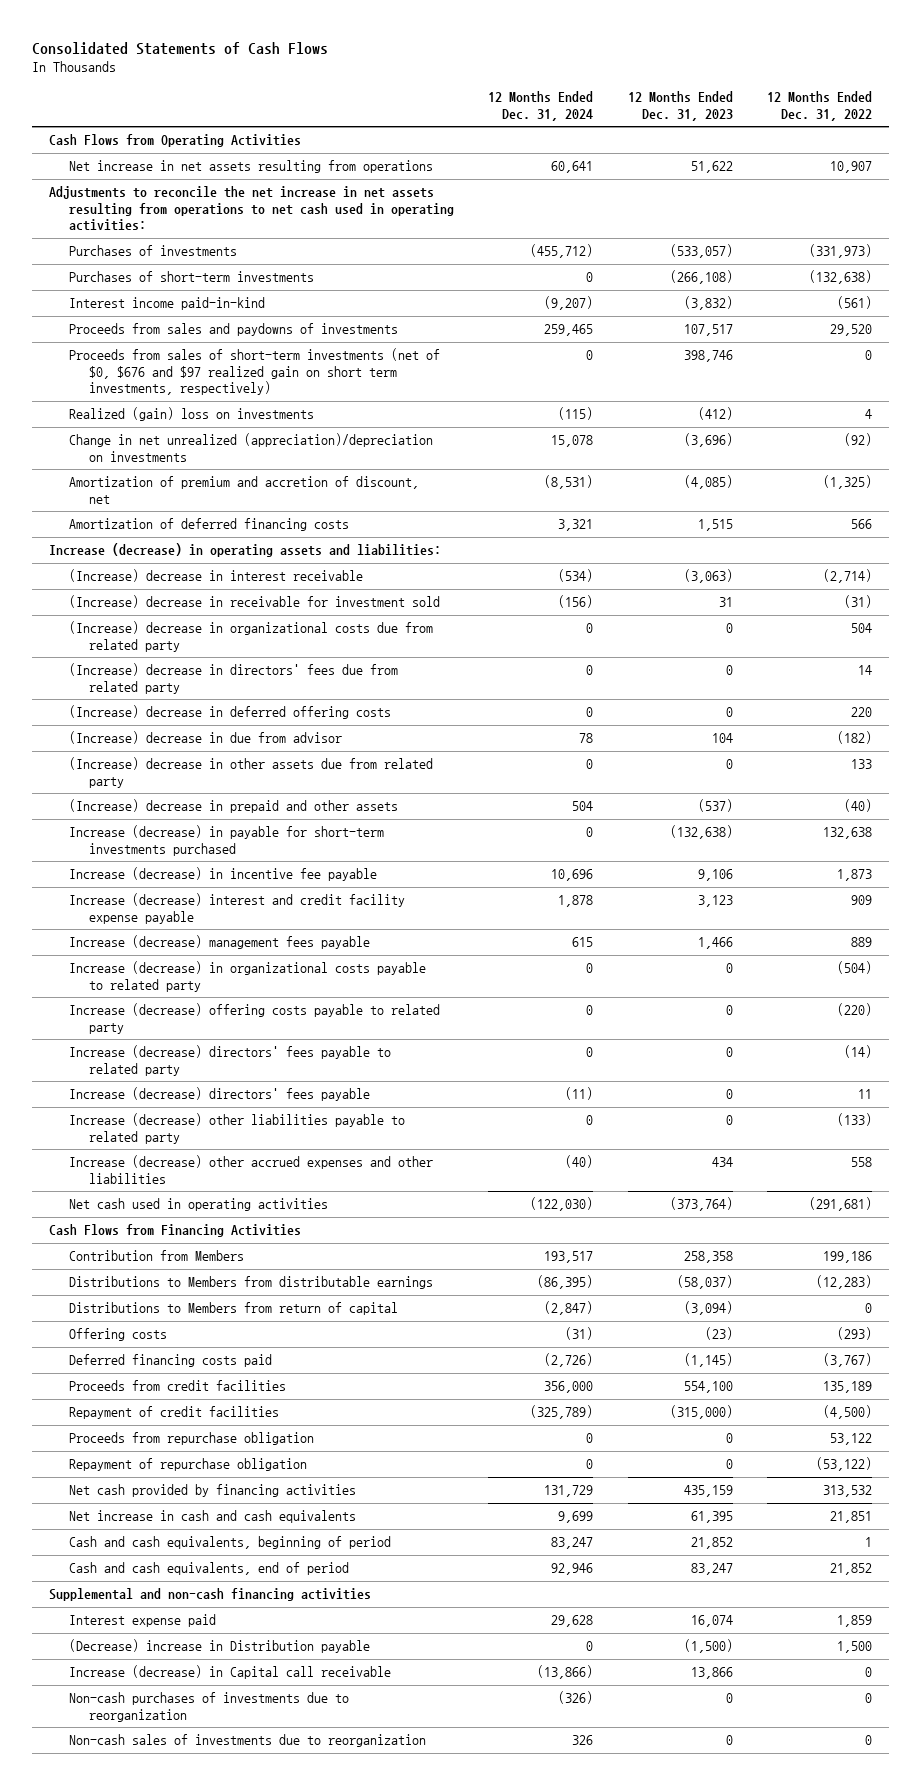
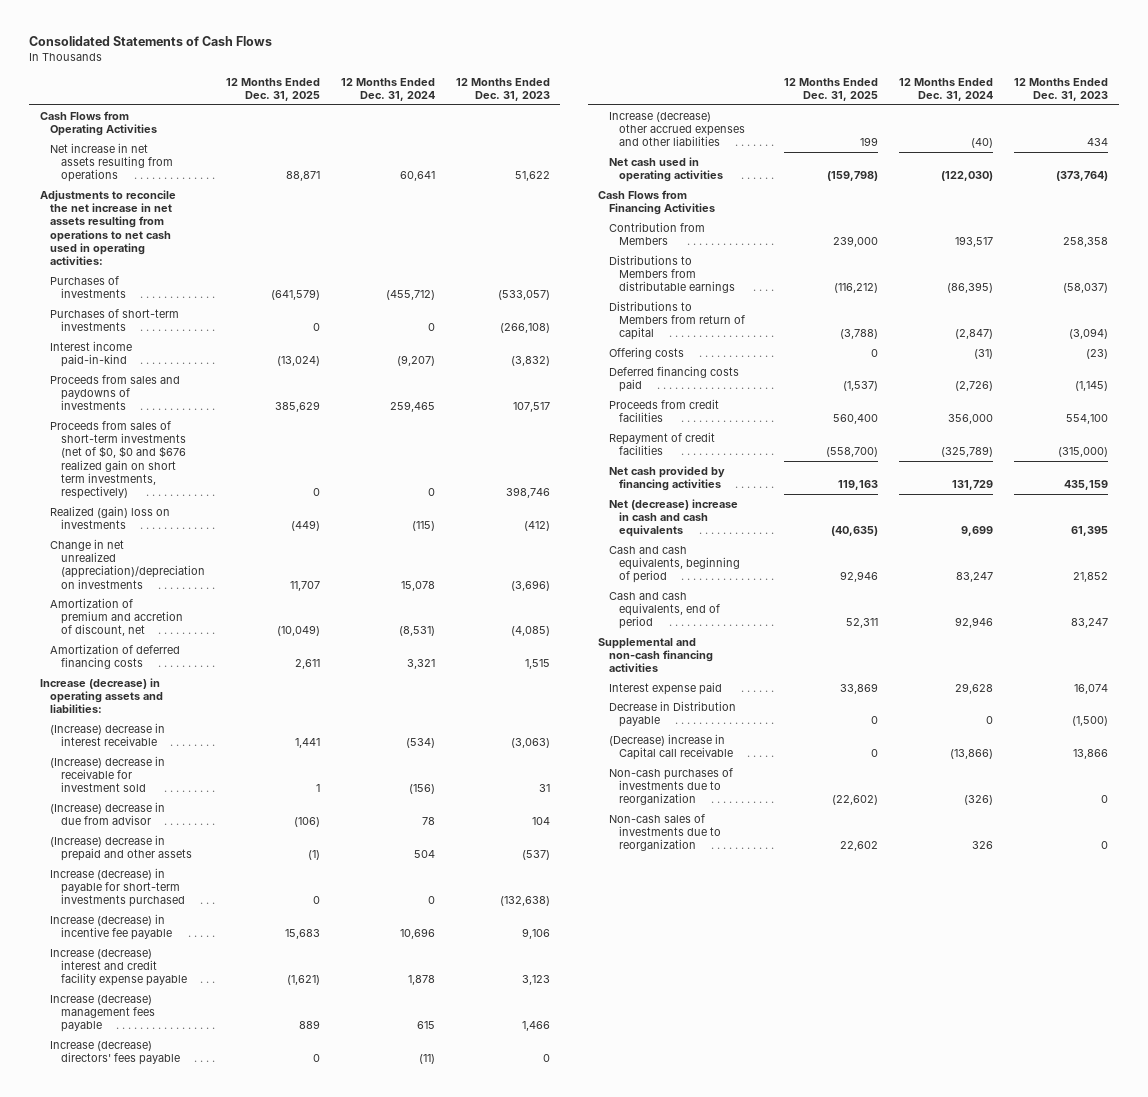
[767,91,873,121] 12 Months Ended Dec. 31, 2022 -> none
none -> [225,77,320,102] 12 Months Ended Dec. 31, 2025
[69,348,441,396] Proceeds from sales of short-term investments (net of $0, $676 and $97 realized gain on short term investments, respectively) -> [50,420,186,500] Proceeds from sales of short-term investments (net of $0, $0 and $676 realized gain on short term investments, respectively)
[69,621,434,652] (Increase) decrease in organizational costs due from related party -> none
[69,663,399,694] (Increase) decrease in directors' fees due from related party -> none
[69,705,392,720] (Increase) decrease in deferred offering costs -> none
[69,757,434,788] (Increase) decrease in other assets due from related party -> none
[69,961,427,992] Increase (decrease) in organizational costs payable to related party -> none
[69,1003,441,1034] Increase (decrease) offering costs payable to related party -> none
[69,1045,392,1076] Increase (decrease) directors' fees payable to related party -> none
[69,1113,406,1144] Increase (decrease) other liabilities payable to related party -> none
[69,1432,315,1446] Proceeds from repurchase obligation -> none
[69,1458,308,1472] Repayment of repurchase obligation -> none
[69,1510,357,1524] Net increase in cash and cash equivalents -> [608,498,738,538] Net (decrease) increase in cash and cash equivalents
[69,1639,371,1654] (Decrease) increase in Distribution payable -> [608,700,736,728] Decrease in Distribution payable
[69,1665,392,1680] Increase (decrease) in Capital call receivable -> [608,733,734,761] (Decrease) increase in Capital call receivable

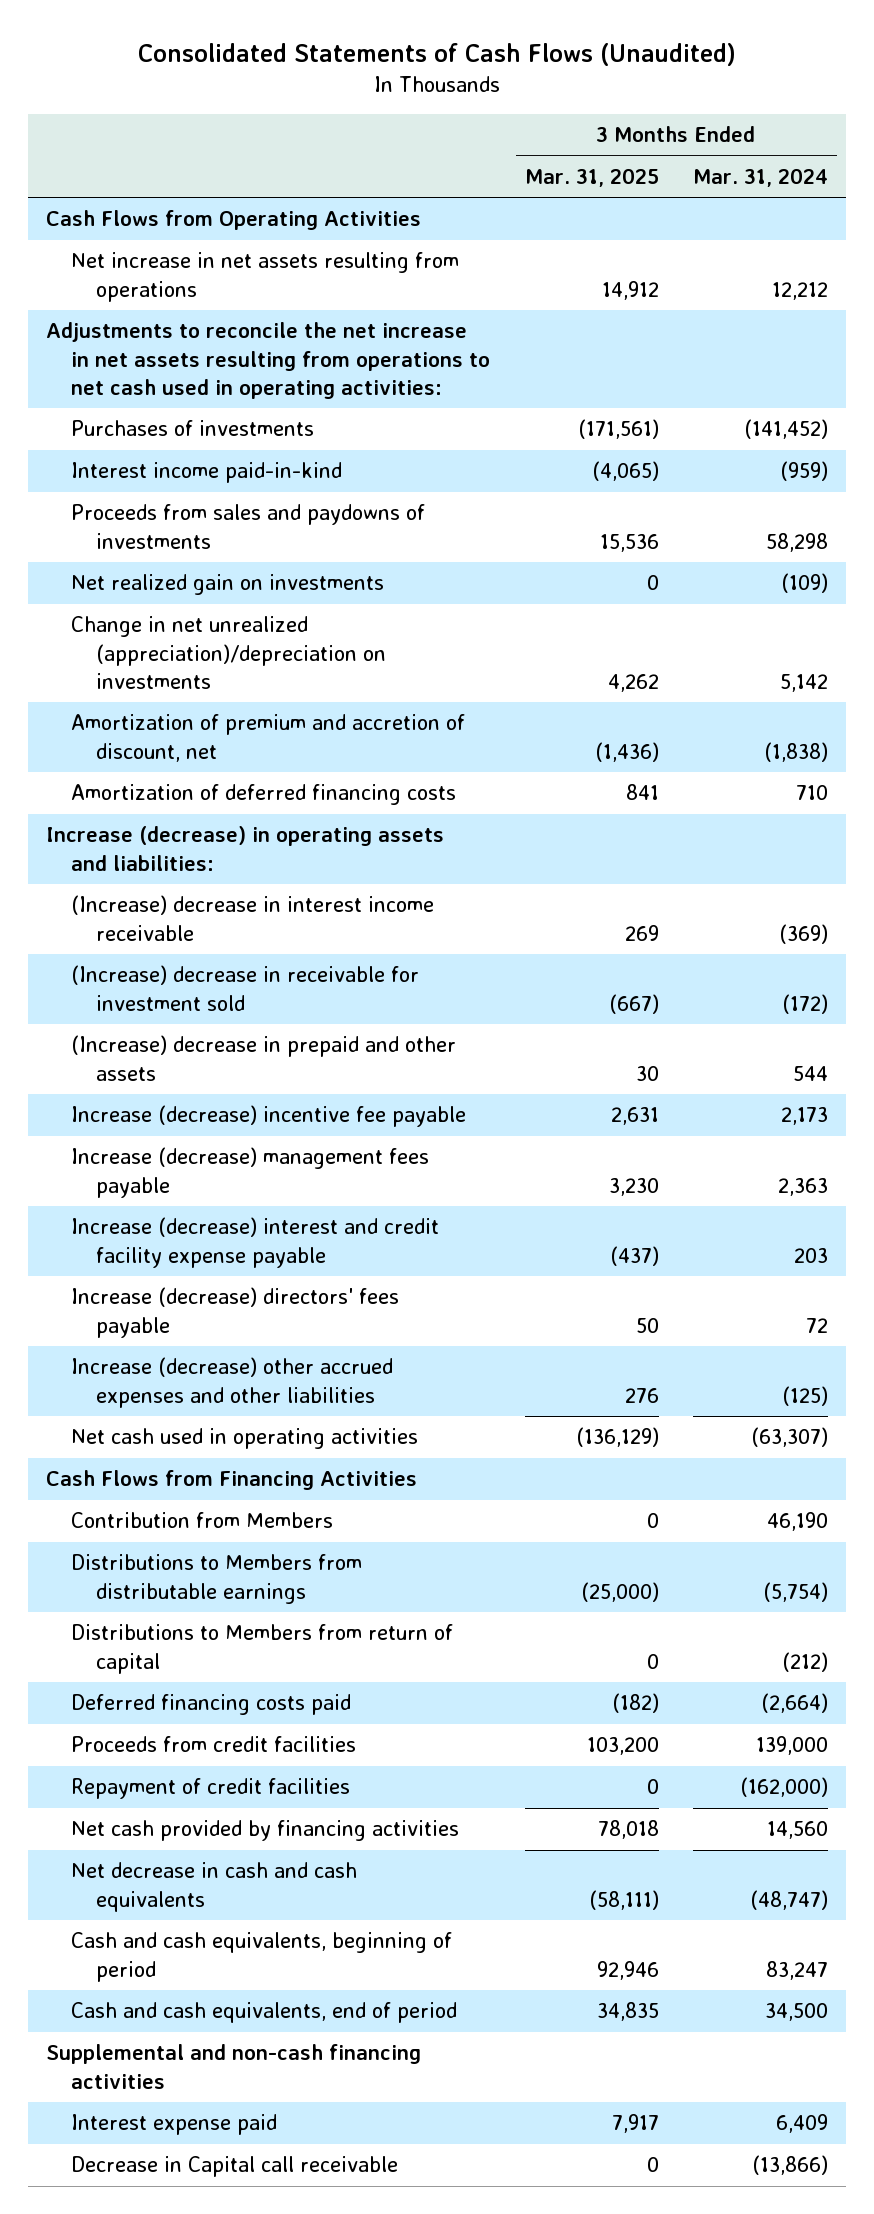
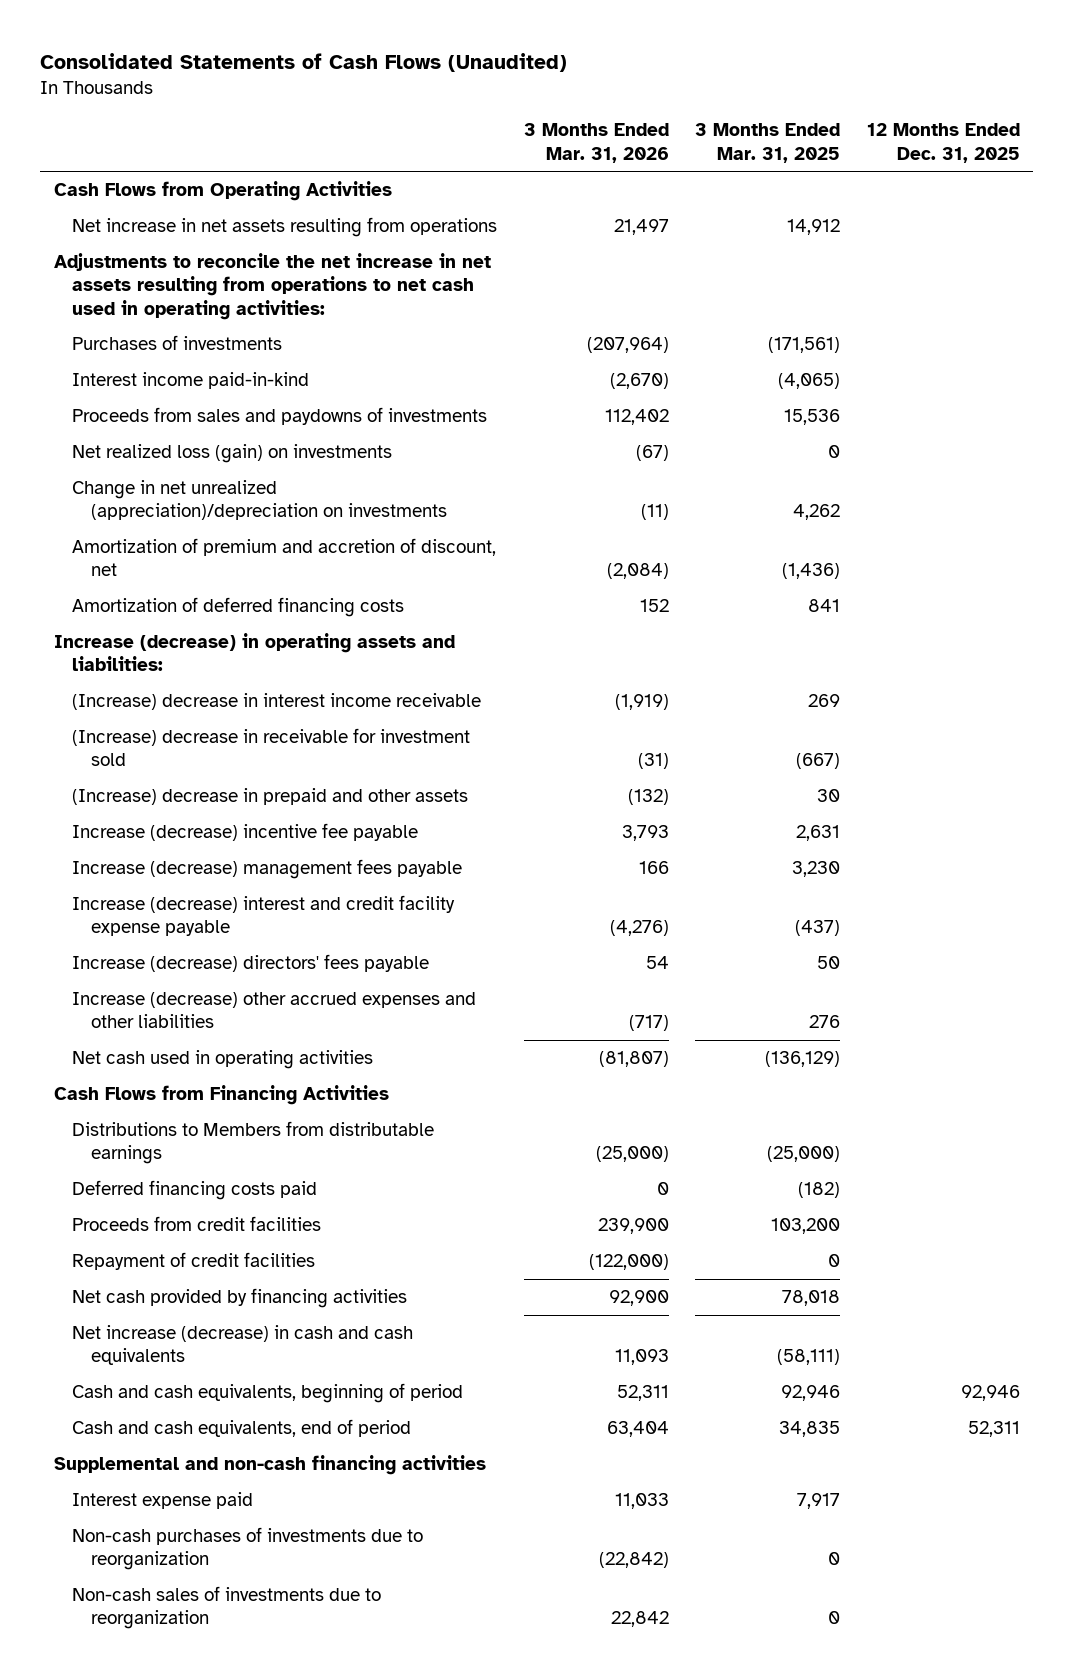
[693,167,829,187] Mar. 31, 2024 -> none
none -> [523,123,669,163] 3 Months Ended Mar. 31, 2026
none -> [866,123,1020,163] 12 Months Ended Dec. 31, 2025
[70,574,384,596] Net realized gain on investments -> [72,444,393,464] Net realized loss (gain) on investments
[70,1512,333,1529] Contribution from Members -> none
[70,1624,453,1674] Distributions to Members from return of capital -> none
[70,1862,357,1912] Net decrease in cash and cash equivalents -> [72,1325,414,1366] Net increase (decrease) in cash and cash equivalents
[70,2156,398,2178] Decrease in Capital call receivable -> none
none -> [72,1527,424,1571] Non-cash purchases of investments due to reorganization
none -> [72,1586,382,1630] Non-cash sales of investments due to reorganization

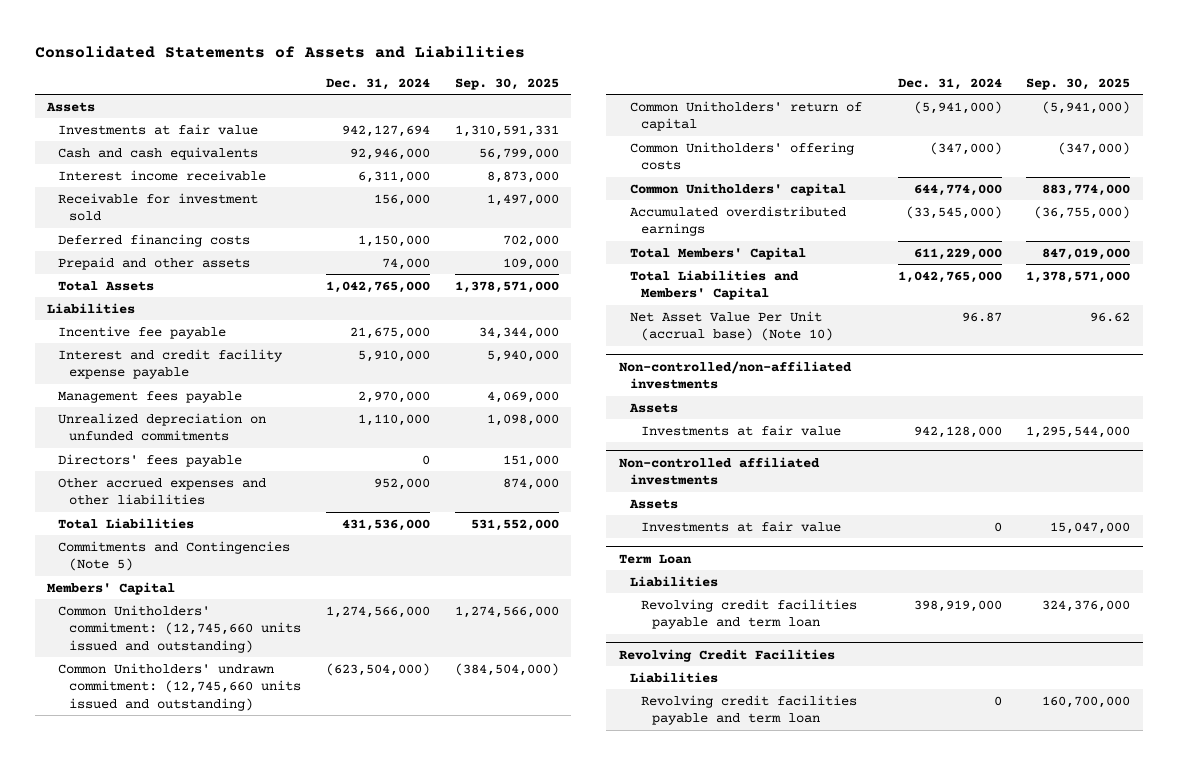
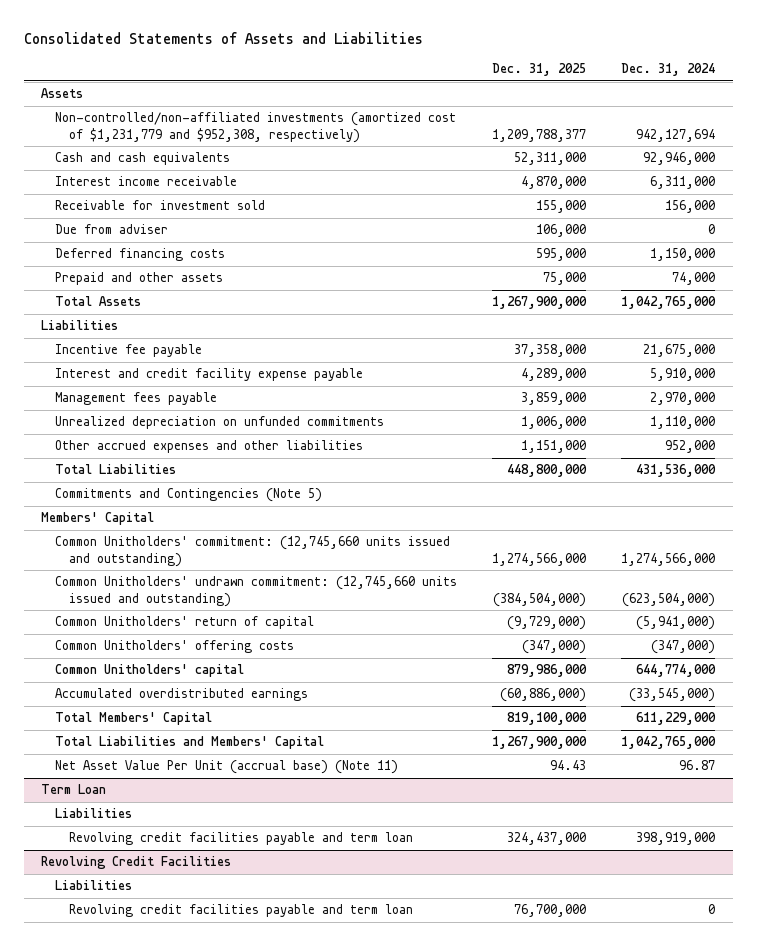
[454,77,559,90] Sep. 30, 2025 -> none
none -> [492,63,587,77] Dec. 31, 2025
[58,123,259,135] Investments at fair value -> [55,112,457,143] Non-controlled/non-affiliated investments (amortized cost of $1,231,779 and $952,308, respectively)
none -> [55,224,169,235] Due from adviser
[58,453,243,467] Directors' fees payable -> none
[618,360,852,389] Non-controlled/non-affiliated investments -> none
[628,402,678,413] Assets -> none
[641,424,842,436] Investments at fair value -> none
[618,456,820,485] Non-controlled affiliated investments -> none
[628,498,678,509] Assets -> none
[641,520,842,532] Investments at fair value -> none
[629,310,834,342] Net Asset Value Per Unit (accrual base) (Note 10) -> [55,760,399,775] Net Asset Value Per Unit (accrual base) (Note 11)

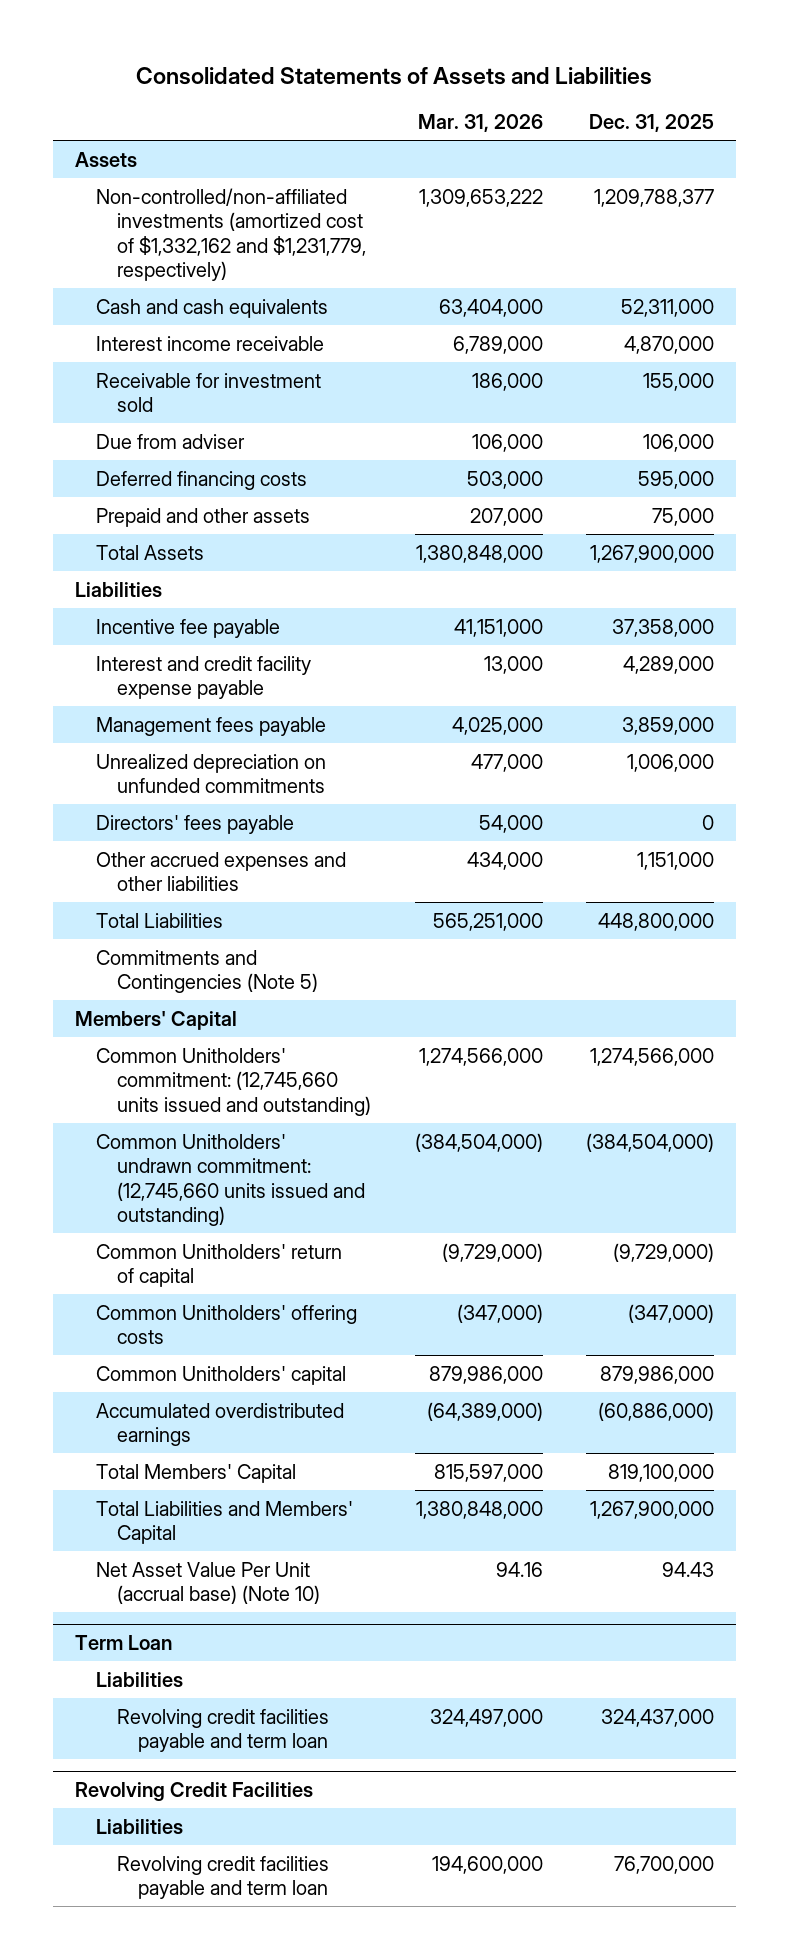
[621,63,716,77] Dec. 31, 2024 -> none
none -> [417,114,543,133] Mar. 31, 2026
[55,112,457,143] Non-controlled/non-affiliated investments (amortized cost of $1,231,779 and $952,308, respectively) -> [95,187,366,282] Non-controlled/non-affiliated investments (amortized cost of $1,332,162 and $1,231,779, respectively)
none -> [95,814,294,834] Directors' fees payable
[55,760,399,775] Net Asset Value Per Unit (accrual base) (Note 11) -> [95,1561,320,1605] Net Asset Value Per Unit (accrual base) (Note 10)

